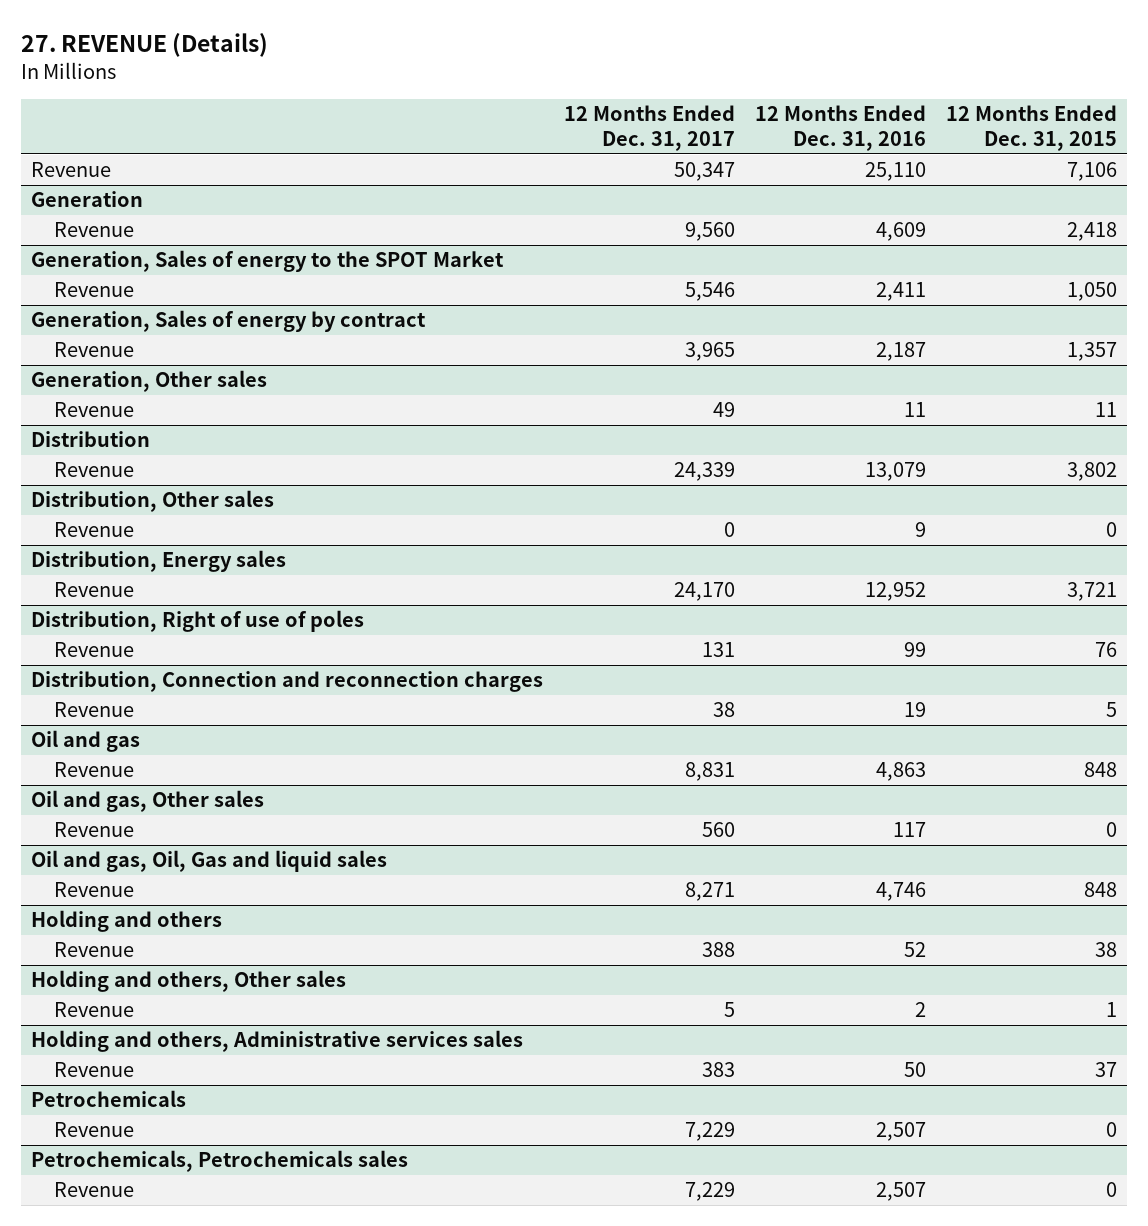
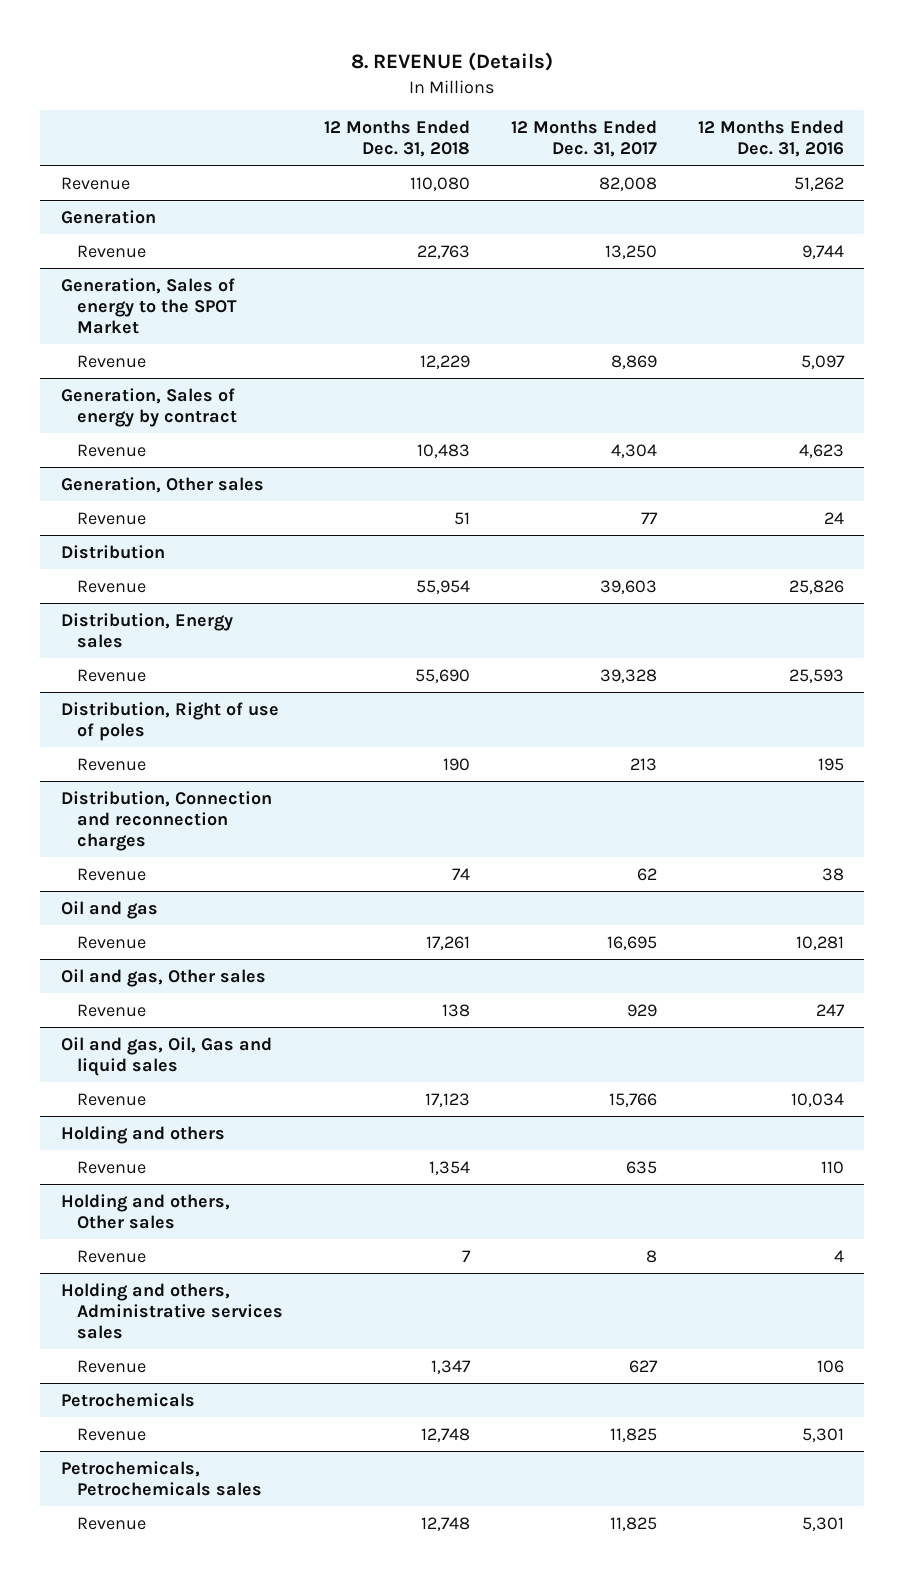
[21,33,269,58] 27. REVENUE (Details) -> [351,52,554,72] 8. REVENUE (Details)
[946,105,1118,152] 12 Months Ended Dec. 31, 2015 -> none
none -> [324,120,471,158] 12 Months Ended Dec. 31, 2018
[673,162,735,182] 50,347 -> [598,176,657,191] 82,008
[864,162,926,182] 25,110 -> [793,176,844,191] 51,262
[684,222,735,242] 9,560 -> [604,244,657,259] 13,250
[875,222,926,242] 4,609 -> [801,244,844,259] 9,744
[684,282,735,302] 5,546 -> [610,354,657,369] 8,869
[875,282,926,302] 2,411 -> [800,354,845,369] 5,097
[684,342,735,362] 3,965 -> [610,443,657,458] 4,304
[875,342,926,362] 2,187 -> [798,443,844,458] 4,623
[712,402,735,418] 49 -> [640,511,658,524] 77
[903,402,926,418] 11 -> [823,511,844,524] 24
[31,490,275,513] Distribution, Other sales -> none
[53,522,134,538] Revenue -> none
[673,462,735,482] 24,339 -> [599,579,657,594] 39,603
[864,462,926,482] 13,079 -> [788,579,844,594] 25,826
[673,582,735,602] 24,170 -> [599,668,657,683] 39,328
[864,582,926,602] 12,952 -> [788,668,844,683] 25,593
[701,642,735,658] 131 -> [629,757,657,771] 213
[903,642,926,658] 99 -> [817,757,844,771] 195
[712,702,735,718] 38 -> [636,867,657,881] 62
[903,702,926,718] 19 -> [821,867,844,881] 38
[684,762,735,782] 8,831 -> [606,935,657,950] 16,695
[875,762,926,782] 4,863 -> [795,935,844,950] 10,281
[701,822,735,838] 560 -> [626,1003,657,1017] 929
[892,822,926,838] 117 -> [815,1003,845,1016] 247
[684,882,735,902] 8,271 -> [608,1092,657,1107] 15,766
[875,882,926,902] 4,746 -> [790,1092,844,1107] 10,034
[701,942,735,958] 388 -> [625,1160,657,1174] 635
[903,942,926,958] 52 -> [820,1160,844,1174] 110
[723,1002,735,1018] 5 -> [645,1249,657,1263] 8
[914,1002,926,1018] 2 -> [833,1249,844,1262] 4
[701,1062,735,1078] 383 -> [628,1359,658,1373] 627
[903,1062,926,1078] 50 -> [816,1359,844,1373] 106
[684,1122,735,1142] 7,229 -> [609,1427,657,1442] 11,825
[875,1122,926,1142] 2,507 -> [801,1427,844,1442] 5,301
[684,1182,735,1202] 7,229 -> [609,1516,657,1531] 11,825
[875,1182,926,1202] 2,507 -> [801,1516,844,1531] 5,301

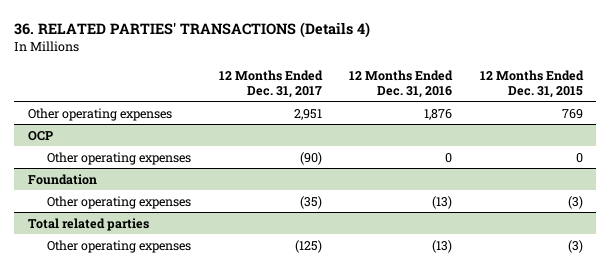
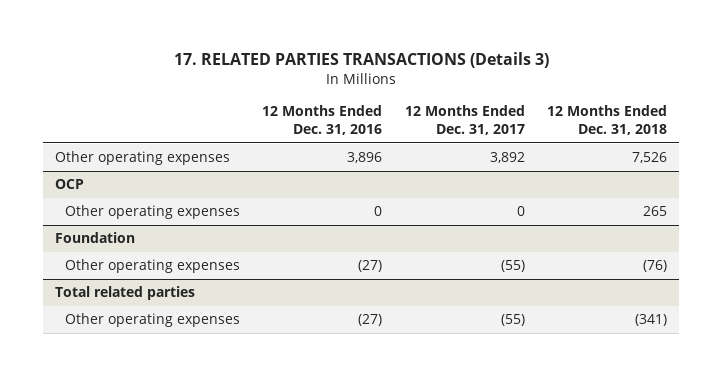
[14,22,371,39] 36. RELATED PARTIES' TRANSACTIONS (Details 4) -> [174,52,550,69] 17. RELATED PARTIES TRANSACTIONS (Details 3)
[479,69,584,98] 12 Months Ended Dec. 31, 2015 -> none
none -> [547,105,668,136] 12 Months Ended Dec. 31, 2018
[293,108,322,120] 2,951 -> [489,152,525,164] 3,892
[424,108,453,120] 1,876 -> [347,152,383,164] 3,896
[299,151,322,165] (90) -> [516,206,525,217] 0
[299,195,322,209] (35) -> [500,260,525,273] (55)
[432,195,453,209] (13) -> [358,260,383,273] (27)
[294,239,322,253] (125) -> [500,314,525,327] (55)
[432,239,453,253] (13) -> [358,314,383,327] (27)

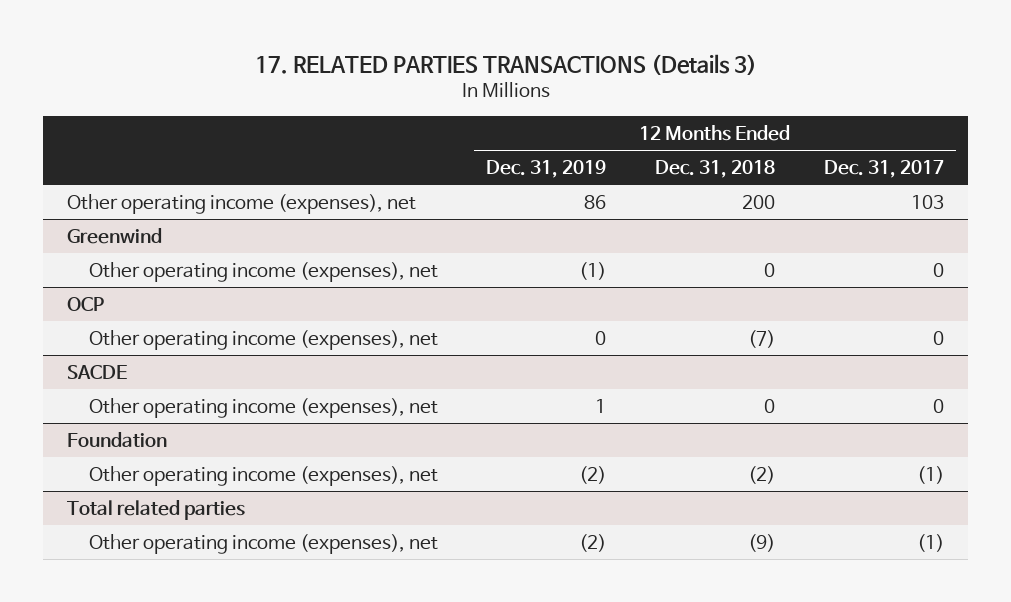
[262,105,383,136] 12 Months Ended Dec. 31, 2016 -> none
none -> [486,160,607,179] Dec. 31, 2019
[54,151,230,166] Other operating expenses -> [67,193,417,214] Other operating income (expenses), net
[489,152,525,164] 3,892 -> [910,194,944,209] 103
[632,152,668,164] 7,526 -> [742,194,776,209] 200
none -> [67,227,163,244] Greenwind
none -> [88,261,438,282] Other operating income (expenses), net
[64,205,240,220] Other operating expenses -> [88,329,438,350] Other operating income (expenses), net
[643,206,668,217] 265 -> [748,329,776,348] (7)
none -> [67,364,128,379] SACDE
none -> [88,397,438,418] Other operating income (expenses), net
[64,259,240,274] Other operating expenses -> [88,465,438,486] Other operating income (expenses), net
[500,260,525,273] (55) -> [916,465,944,484] (1)
[643,260,668,273] (76) -> [748,465,776,484] (2)
[64,313,240,328] Other operating expenses -> [88,533,438,554] Other operating income (expenses), net
[500,314,525,327] (55) -> [916,533,944,552] (1)
[635,314,668,327] (341) -> [748,533,776,552] (9)

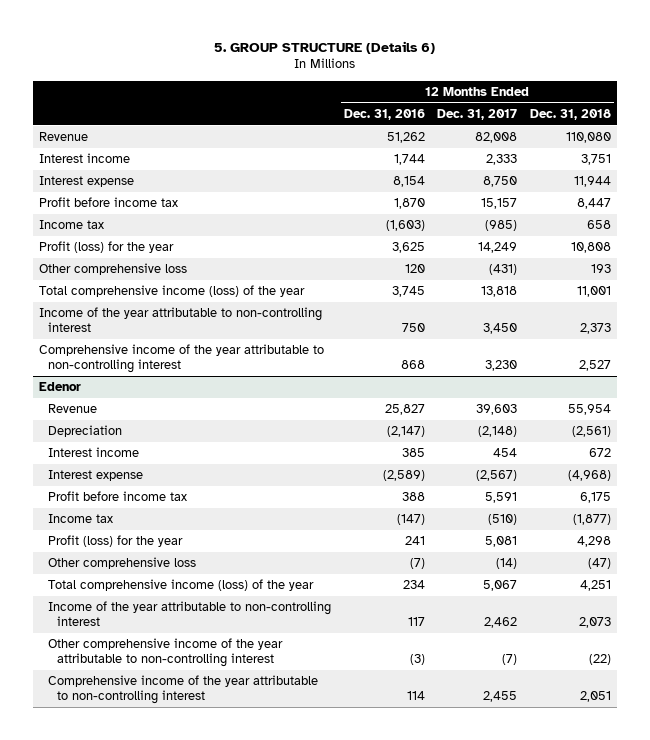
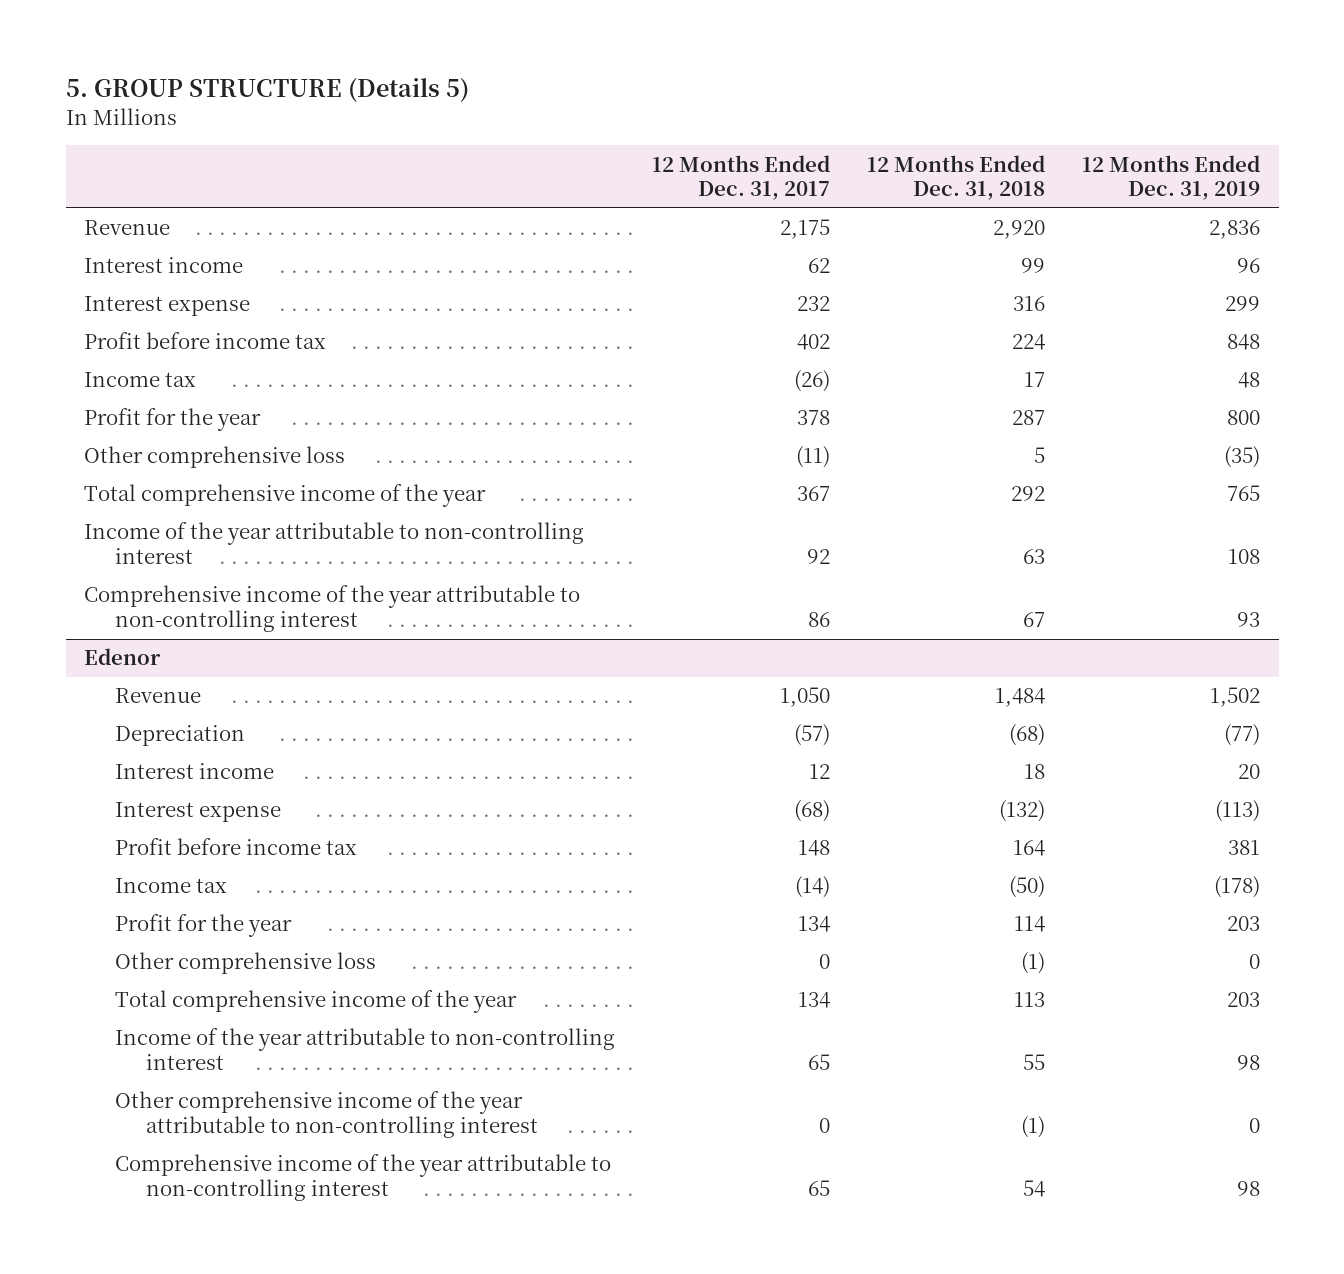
[213,40,435,54] 5. GROUP STRUCTURE (Details 6) -> [65,77,469,103] 5. GROUP STRUCTURE (Details 5)
[343,108,425,120] Dec. 31, 2016 -> none
none -> [1082,154,1261,201] 12 Months Ended Dec. 31, 2019
[475,132,518,144] 82,008 -> [780,219,831,240] 2,175
[566,132,612,144] 110,080 -> [993,220,1046,240] 2,920
[486,154,518,166] 2,333 -> [808,258,831,274] 62
[581,154,612,166] 3,751 -> [1021,258,1046,274] 99
[483,176,518,188] 8,750 -> [797,296,831,312] 232
[574,176,612,188] 11,944 -> [1013,296,1046,312] 316
[481,198,518,210] 15,157 -> [797,334,831,351] 402
[577,198,612,210] 8,447 -> [1012,334,1046,351] 224
[485,220,518,232] (985) -> [794,370,831,393] (26)
[587,220,612,230] 658 -> [1024,372,1046,388] 17
[38,241,174,254] Profit (loss) for the year -> [84,408,262,432] Profit for the year
[478,242,518,254] 14,249 -> [797,410,831,426] 378
[571,242,612,254] 10,808 -> [1012,410,1046,426] 287
[489,264,518,276] (431) -> [796,446,831,469] (11)
[591,264,612,274] 193 -> [1034,447,1046,464] 5
[38,285,305,298] Total comprehensive income (loss) of the year -> [84,484,487,508] Total comprehensive income of the year
[481,286,518,298] 13,818 -> [797,486,831,502] 367
[577,286,612,298] 11,001 -> [1011,486,1046,502] 292
[483,322,518,334] 3,450 -> [807,548,831,564] 92
[580,322,612,334] 2,373 -> [1023,548,1046,564] 63
[485,359,518,371] 3,230 -> [808,611,831,627] 86
[579,359,612,371] 2,527 -> [1023,611,1046,627] 67
[476,404,518,416] 39,603 -> [780,687,831,708] 1,050
[568,404,612,416] 55,954 -> [995,688,1046,708] 1,484
[478,426,518,438] (2,148) -> [794,724,831,747] (57)
[572,426,612,438] (2,561) -> [1009,724,1046,747] (68)
[493,448,518,458] 454 -> [809,764,831,780] 12
[589,448,612,458] 672 -> [1024,764,1046,780] 18
[476,470,518,482] (2,567) -> [794,800,831,823] (68)
[568,470,612,482] (4,968) -> [999,800,1046,823] (132)
[485,492,518,504] 5,591 -> [798,840,831,857] 148
[580,492,612,504] 6,175 -> [1013,840,1046,857] 164
[488,514,518,526] (510) -> [795,876,831,899] (14)
[573,514,612,526] (1,877) -> [1009,876,1046,899] (50)
[48,535,184,548] Profit (loss) for the year -> [115,914,293,938] Profit for the year
[485,536,518,548] 5,081 -> [798,916,831,933] 134
[577,536,612,548] 4,298 -> [1014,916,1046,933] 114
[496,558,518,570] (14) -> [819,954,831,970] 0
[588,558,612,570] (47) -> [1021,952,1046,975] (1)
[48,579,315,592] Total comprehensive income (loss) of the year -> [115,990,518,1014] Total comprehensive income of the year
[483,580,518,592] 5,067 -> [798,992,831,1009] 134
[580,580,612,592] 4,251 -> [1014,992,1046,1008] 113
[484,616,518,628] 2,462 -> [808,1053,831,1070] 65
[579,616,612,628] 2,073 -> [1023,1053,1046,1070] 55
[502,653,518,665] (7) -> [819,1117,831,1133] 0
[589,653,612,665] (22) -> [1021,1115,1046,1138] (1)
[483,690,518,702] 2,455 -> [808,1179,831,1196] 65
[580,690,612,702] 2,051 -> [1023,1179,1046,1197] 54

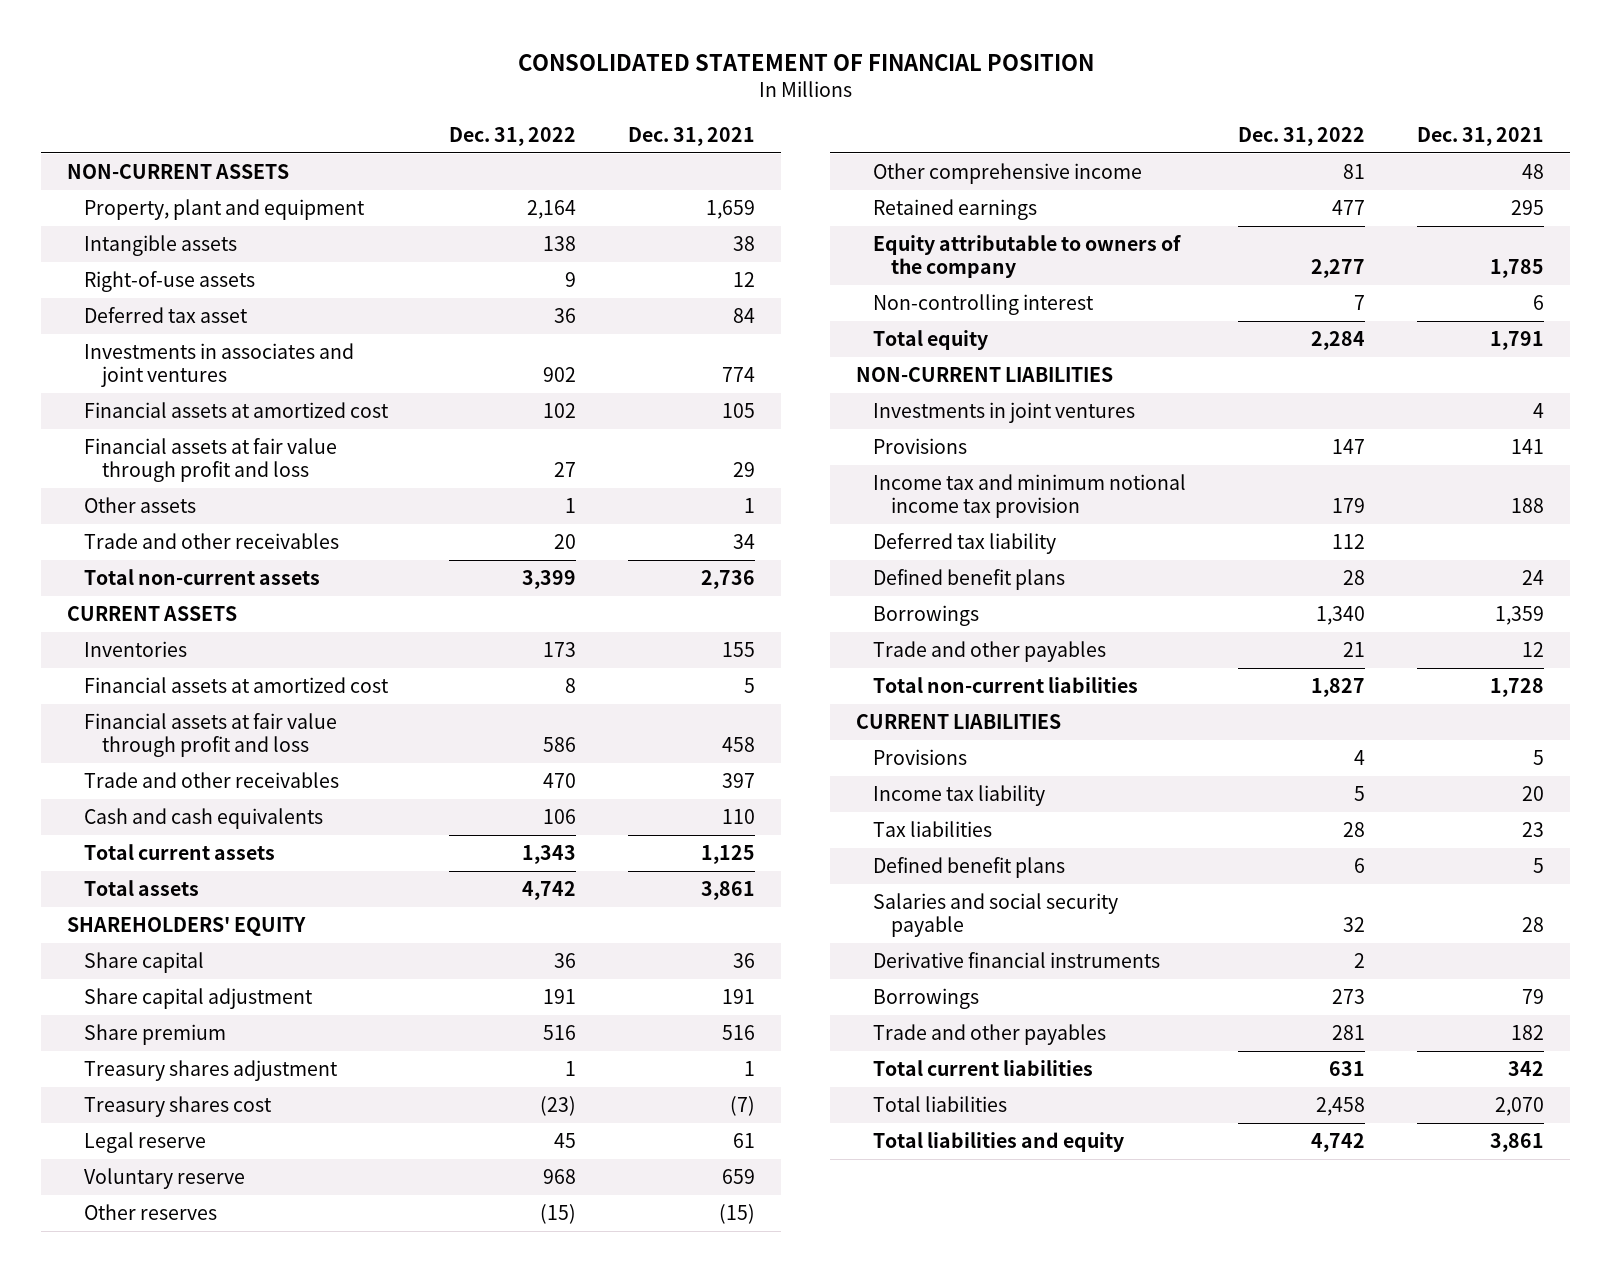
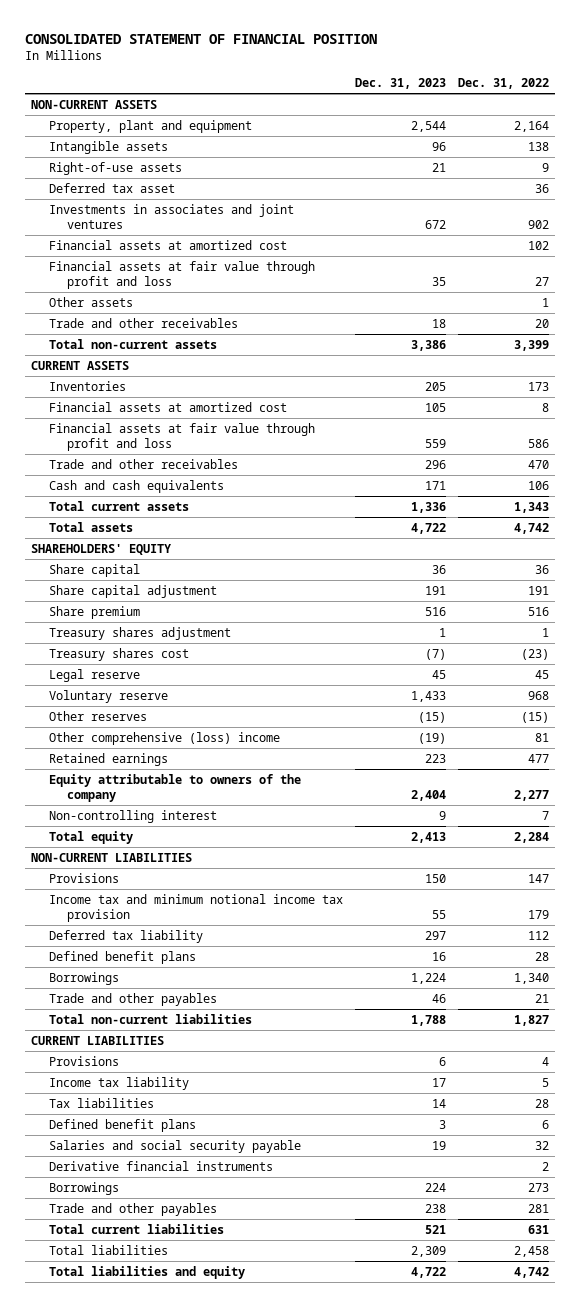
[628,126,756,146] Dec. 31, 2021 -> none
none -> [355,78,447,90] Dec. 31, 2023
[873,163,1143,185] Other comprehensive income -> [49,731,281,745] Other comprehensive (loss) income
[873,402,1136,424] Investments in joint ventures -> none

